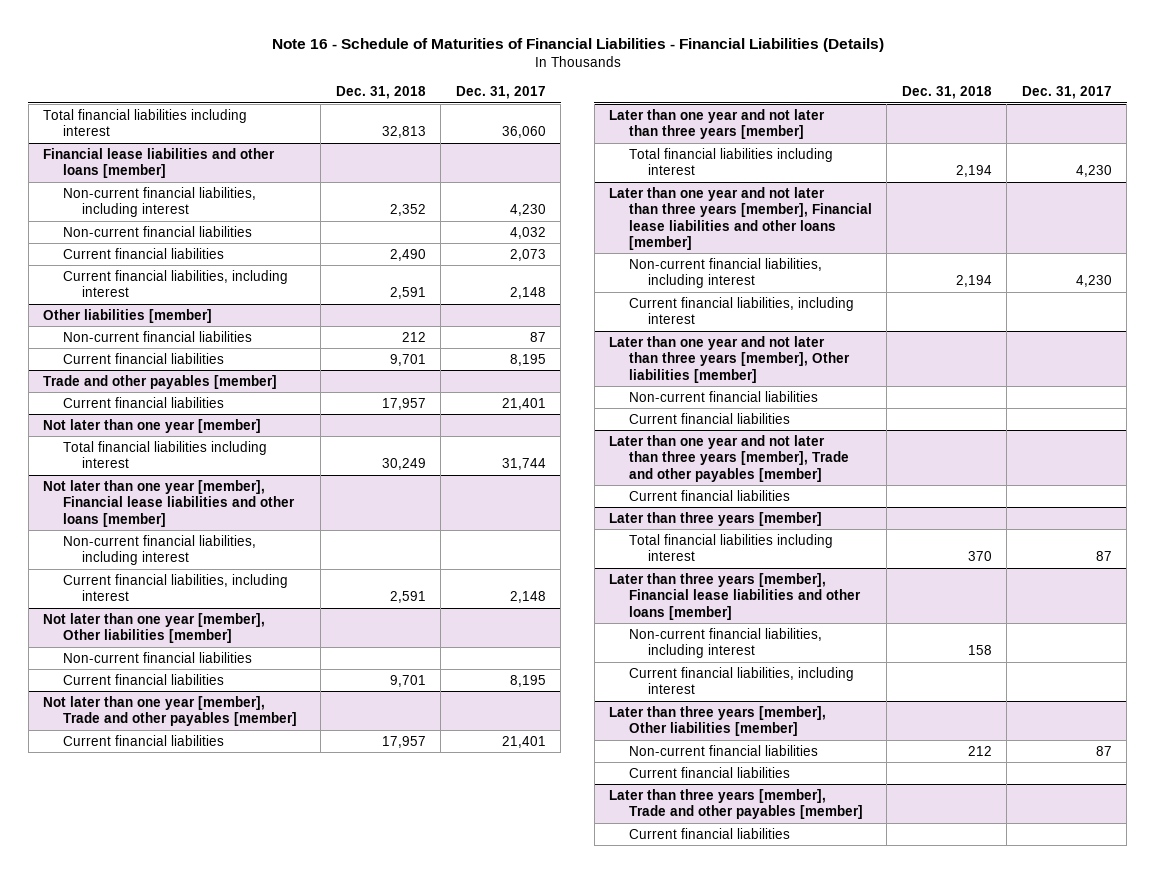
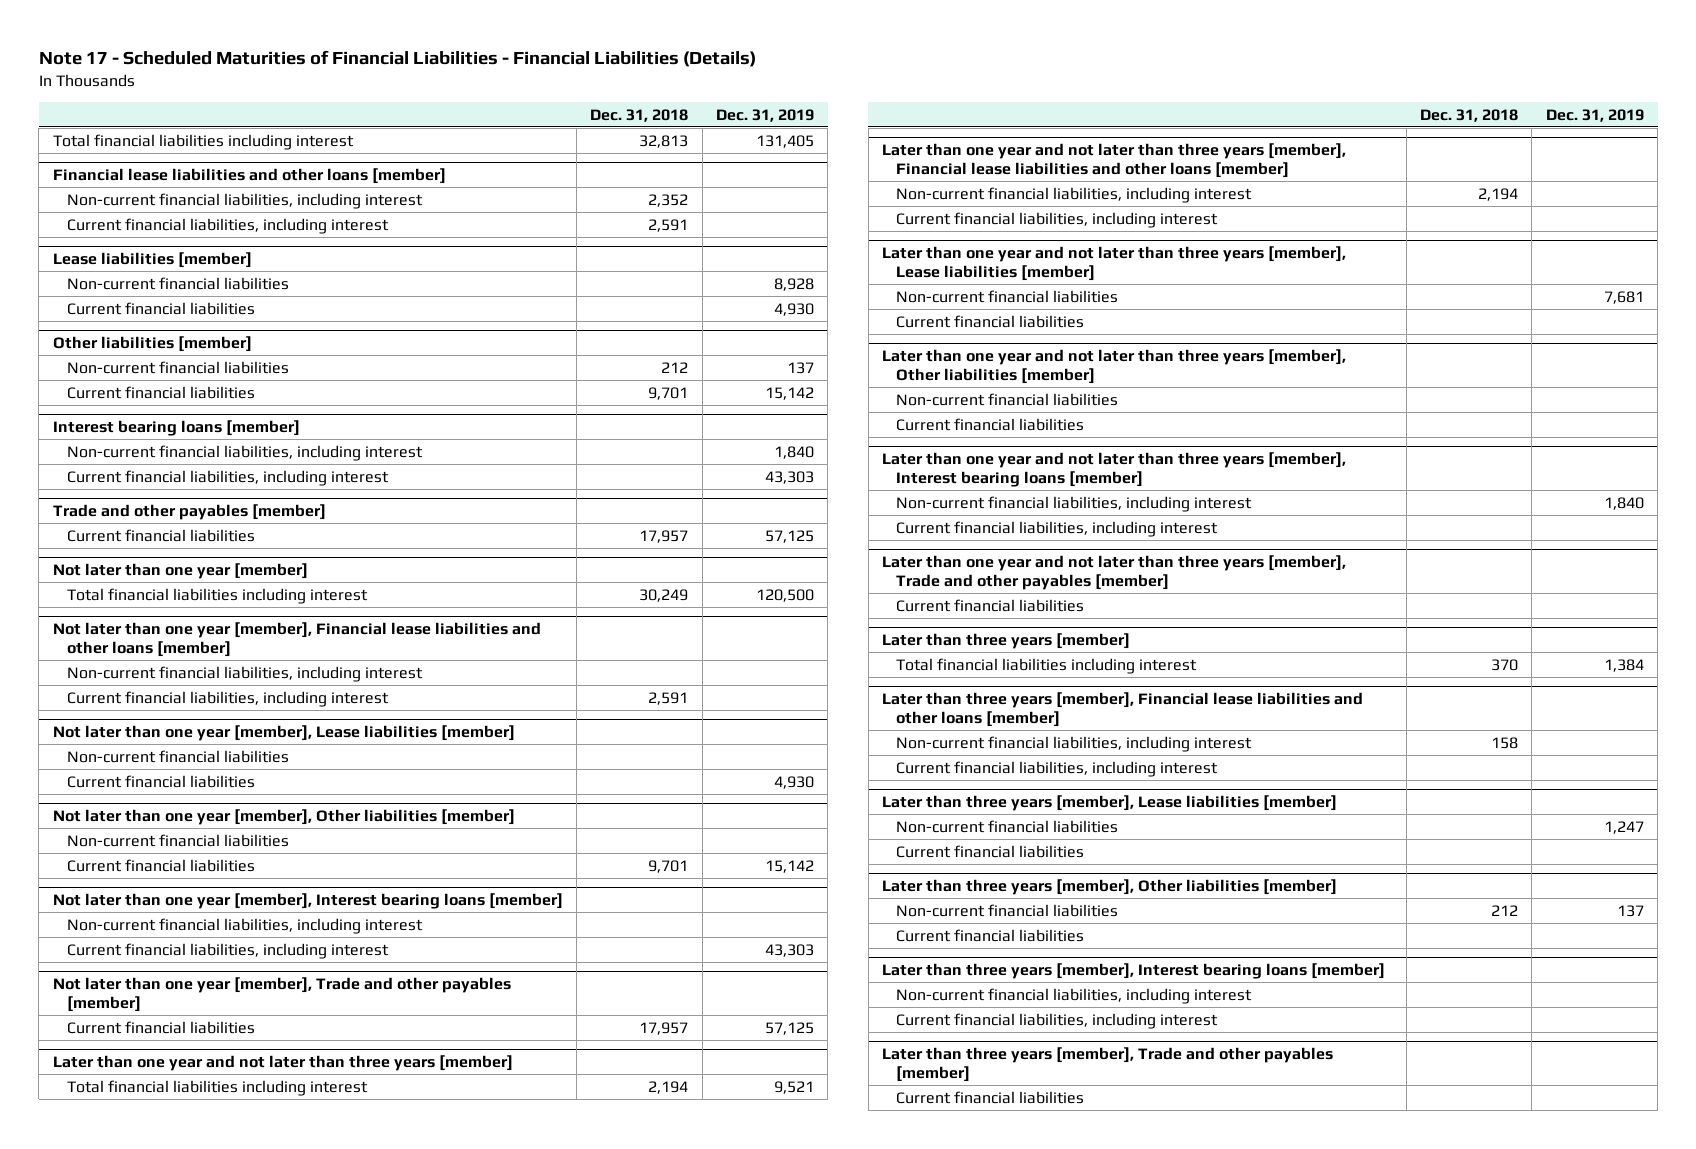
[271,37,884,52] Note 16 - Schedule of Maturities of Financial Liabilities - Financial Liabilities (Details) -> [38,49,756,67] Note 17 - Scheduled Maturities of Financial Liabilities - Financial Liabilities (Details)
[455,86,546,100] Dec. 31, 2017 -> none
none -> [716,108,815,122] Dec. 31, 2019
[62,225,252,237] Non-current financial liabilities -> none
[62,247,224,259] Current financial liabilities -> none
none -> [52,252,252,269] Lease liabilities [member]
none -> [66,276,289,290] Non-current financial liabilities
none -> [66,301,255,315] Current financial liabilities
none -> [52,420,300,437] Interest bearing loans [member]
none -> [66,444,423,461] Non-current financial liabilities, including interest
none -> [66,469,389,486] Current financial liabilities, including interest
none -> [52,725,515,742] Not later than one year [member], Lease liabilities [member]
none -> [66,749,289,763] Non-current financial liabilities
none -> [66,774,255,788] Current financial liabilities
none -> [52,893,563,910] Not later than one year [member], Interest bearing loans [member]
none -> [66,917,423,934] Non-current financial liabilities, including interest
none -> [66,942,389,959] Current financial liabilities, including interest
none -> [882,246,1347,281] Later than one year and not later than three years [member], Lease liabilities [member]
none -> [896,289,1119,303] Non-current financial liabilities
none -> [896,314,1085,328] Current financial liabilities
none -> [882,452,1347,487] Later than one year and not later than three years [member], Interest bearing loans [member]
none -> [896,495,1253,512] Non-current financial liabilities, including interest
none -> [896,520,1219,537] Current financial liabilities, including interest
none -> [882,795,1338,812] Later than three years [member], Lease liabilities [member]
none -> [896,819,1119,833] Non-current financial liabilities
none -> [896,844,1085,858] Current financial liabilities
none -> [882,963,1386,980] Later than three years [member], Interest bearing loans [member]
none -> [896,987,1253,1004] Non-current financial liabilities, including interest
none -> [896,1012,1219,1029] Current financial liabilities, including interest

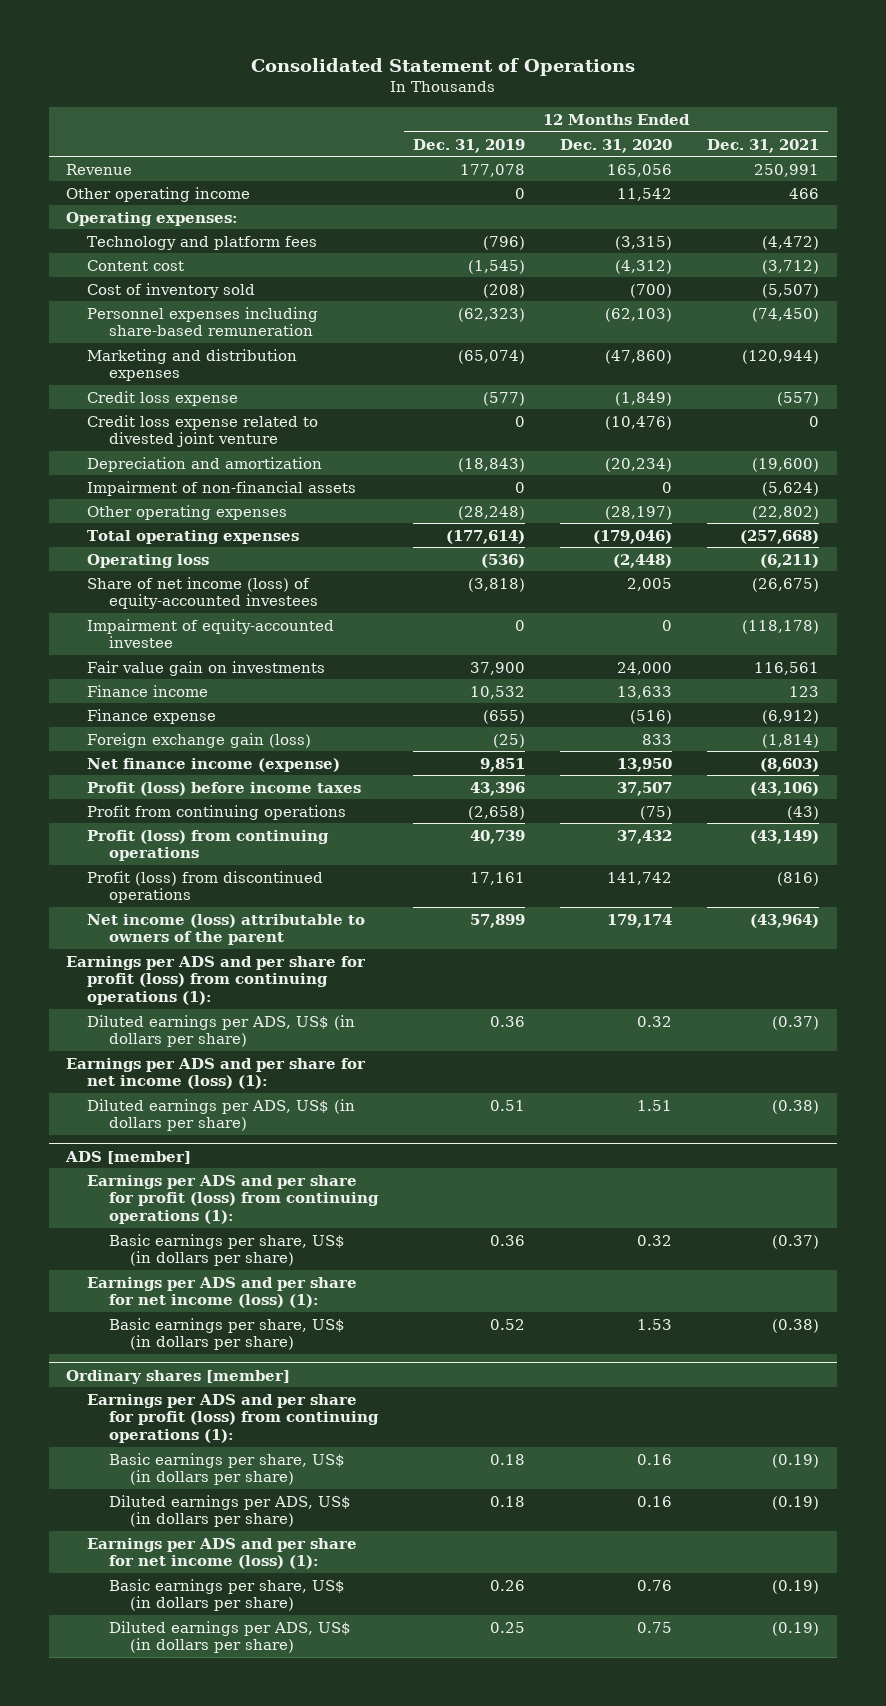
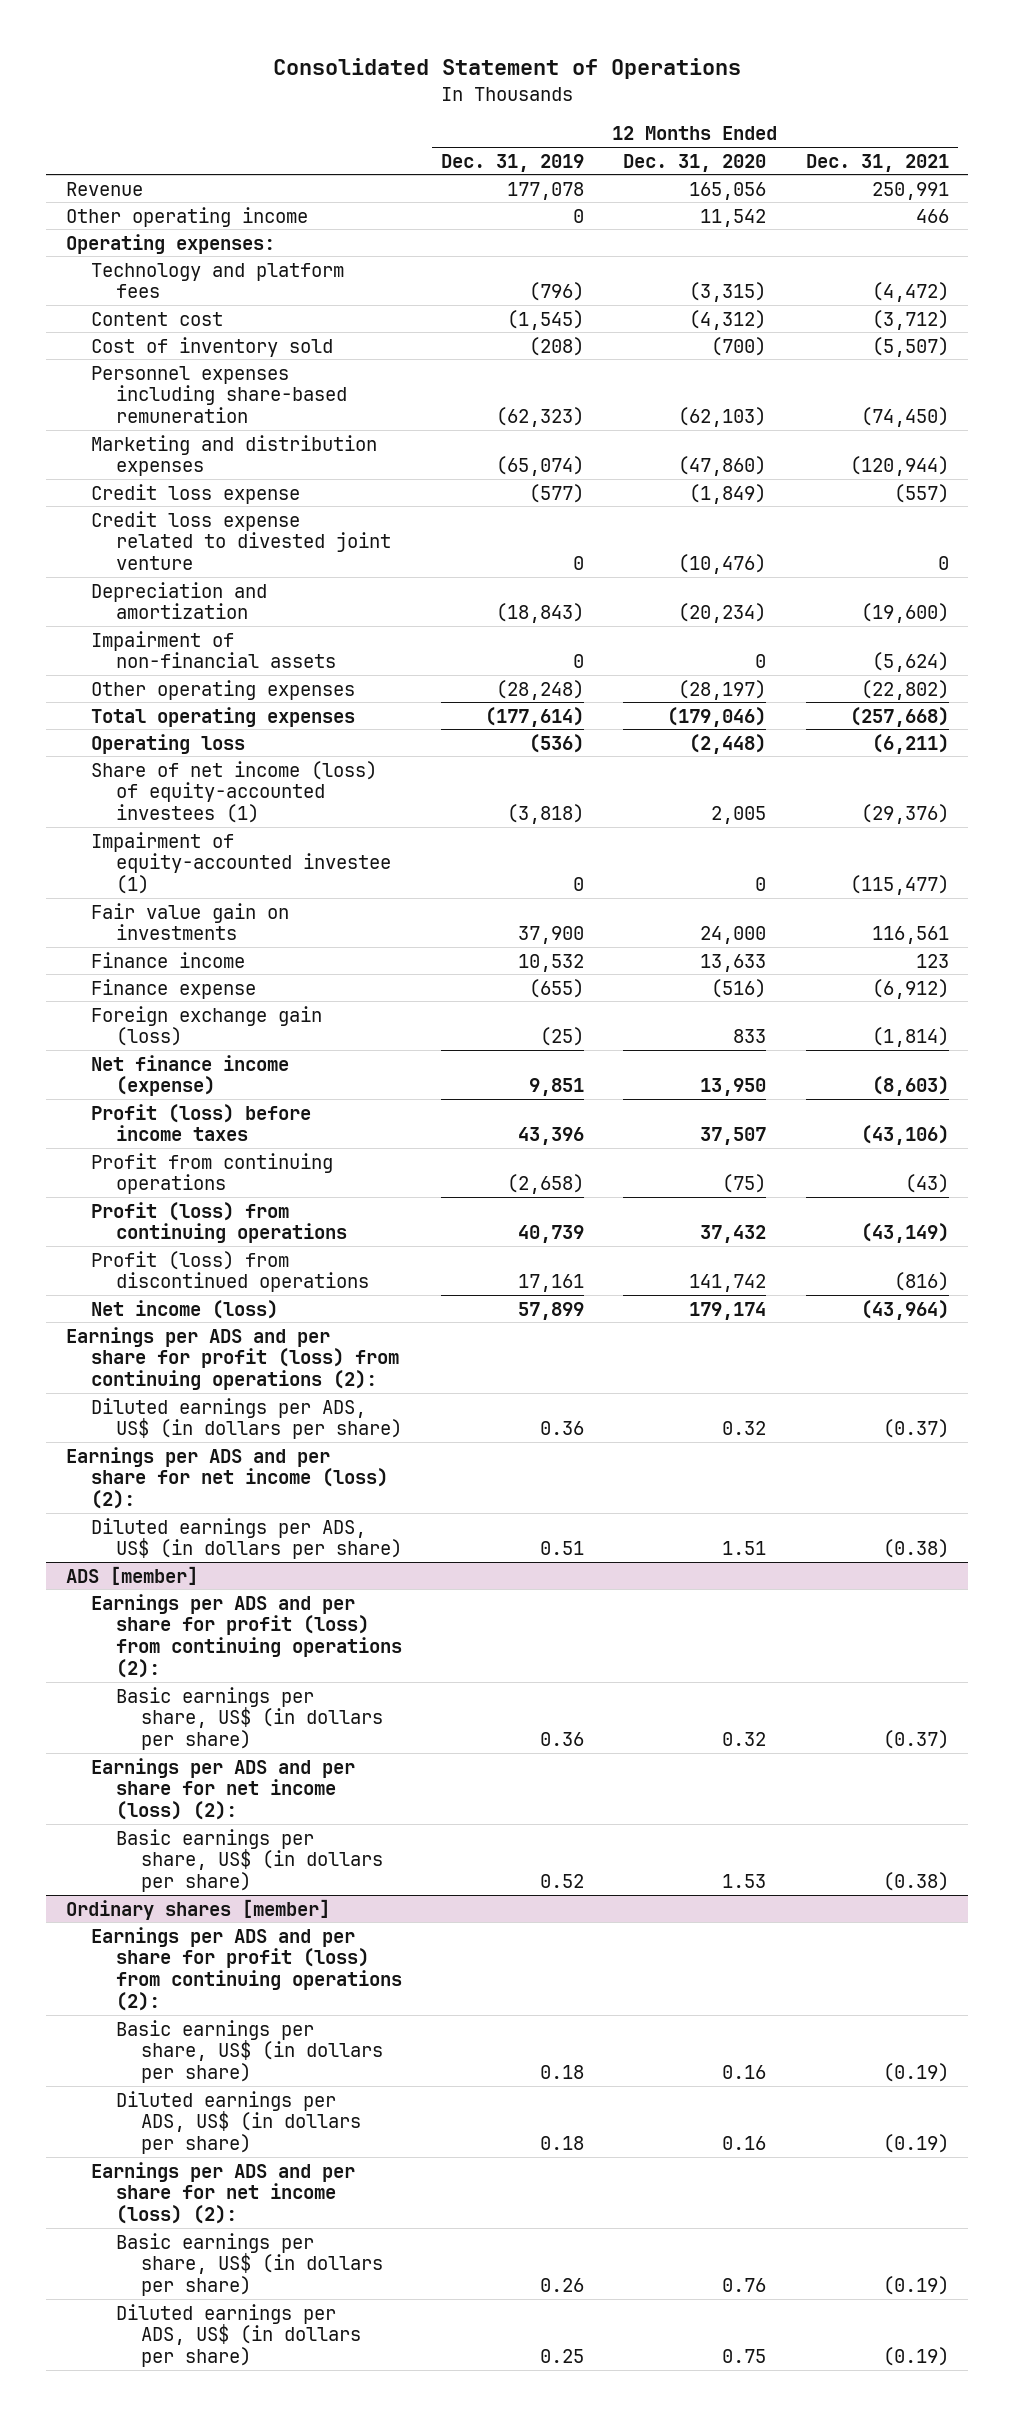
[87,576,318,610] Share of net income (loss) of equity-accounted investees -> [91,760,378,824] Share of net income (loss) of equity-accounted investees (1)
[752,577,820,592] (26,675) -> [860,804,949,825] (29,376)
[87,618,335,649] Impairment of equity-accounted investee -> [91,831,392,895] Impairment of equity-accounted investee (1)
[742,619,820,634] (118,178) -> [849,875,949,896] (115,477)
[87,913,366,946] Net income (loss) attributable to owners of the parent -> [91,1299,279,1319] Net income (loss)
[66,955,367,1006] Earnings per ADS and per share for profit (loss) from continuing operations (1): -> [65,1326,400,1391] Earnings per ADS and per share for profit (loss) from continuing operations (2):
[66,1057,367,1090] Earnings per ADS and per share for net income (loss) (1): -> [65,1446,389,1510] Earnings per ADS and per share for net income (loss) (2):
[87,1174,379,1225] Earnings per ADS and per share for profit (loss) from continuing operations (1): -> [91,1593,403,1679] Earnings per ADS and per share for profit (loss) from continuing operations (2):
[87,1276,358,1309] Earnings per ADS and per share for net income (loss) (1): -> [91,1757,356,1821] Earnings per ADS and per share for net income (loss) (2):
[87,1393,379,1444] Earnings per ADS and per share for profit (loss) from continuing operations (1): -> [91,1926,403,2012] Earnings per ADS and per share for profit (loss) from continuing operations (2):
[87,1537,358,1570] Earnings per ADS and per share for net income (loss) (1): -> [91,2161,356,2225] Earnings per ADS and per share for net income (loss) (2):

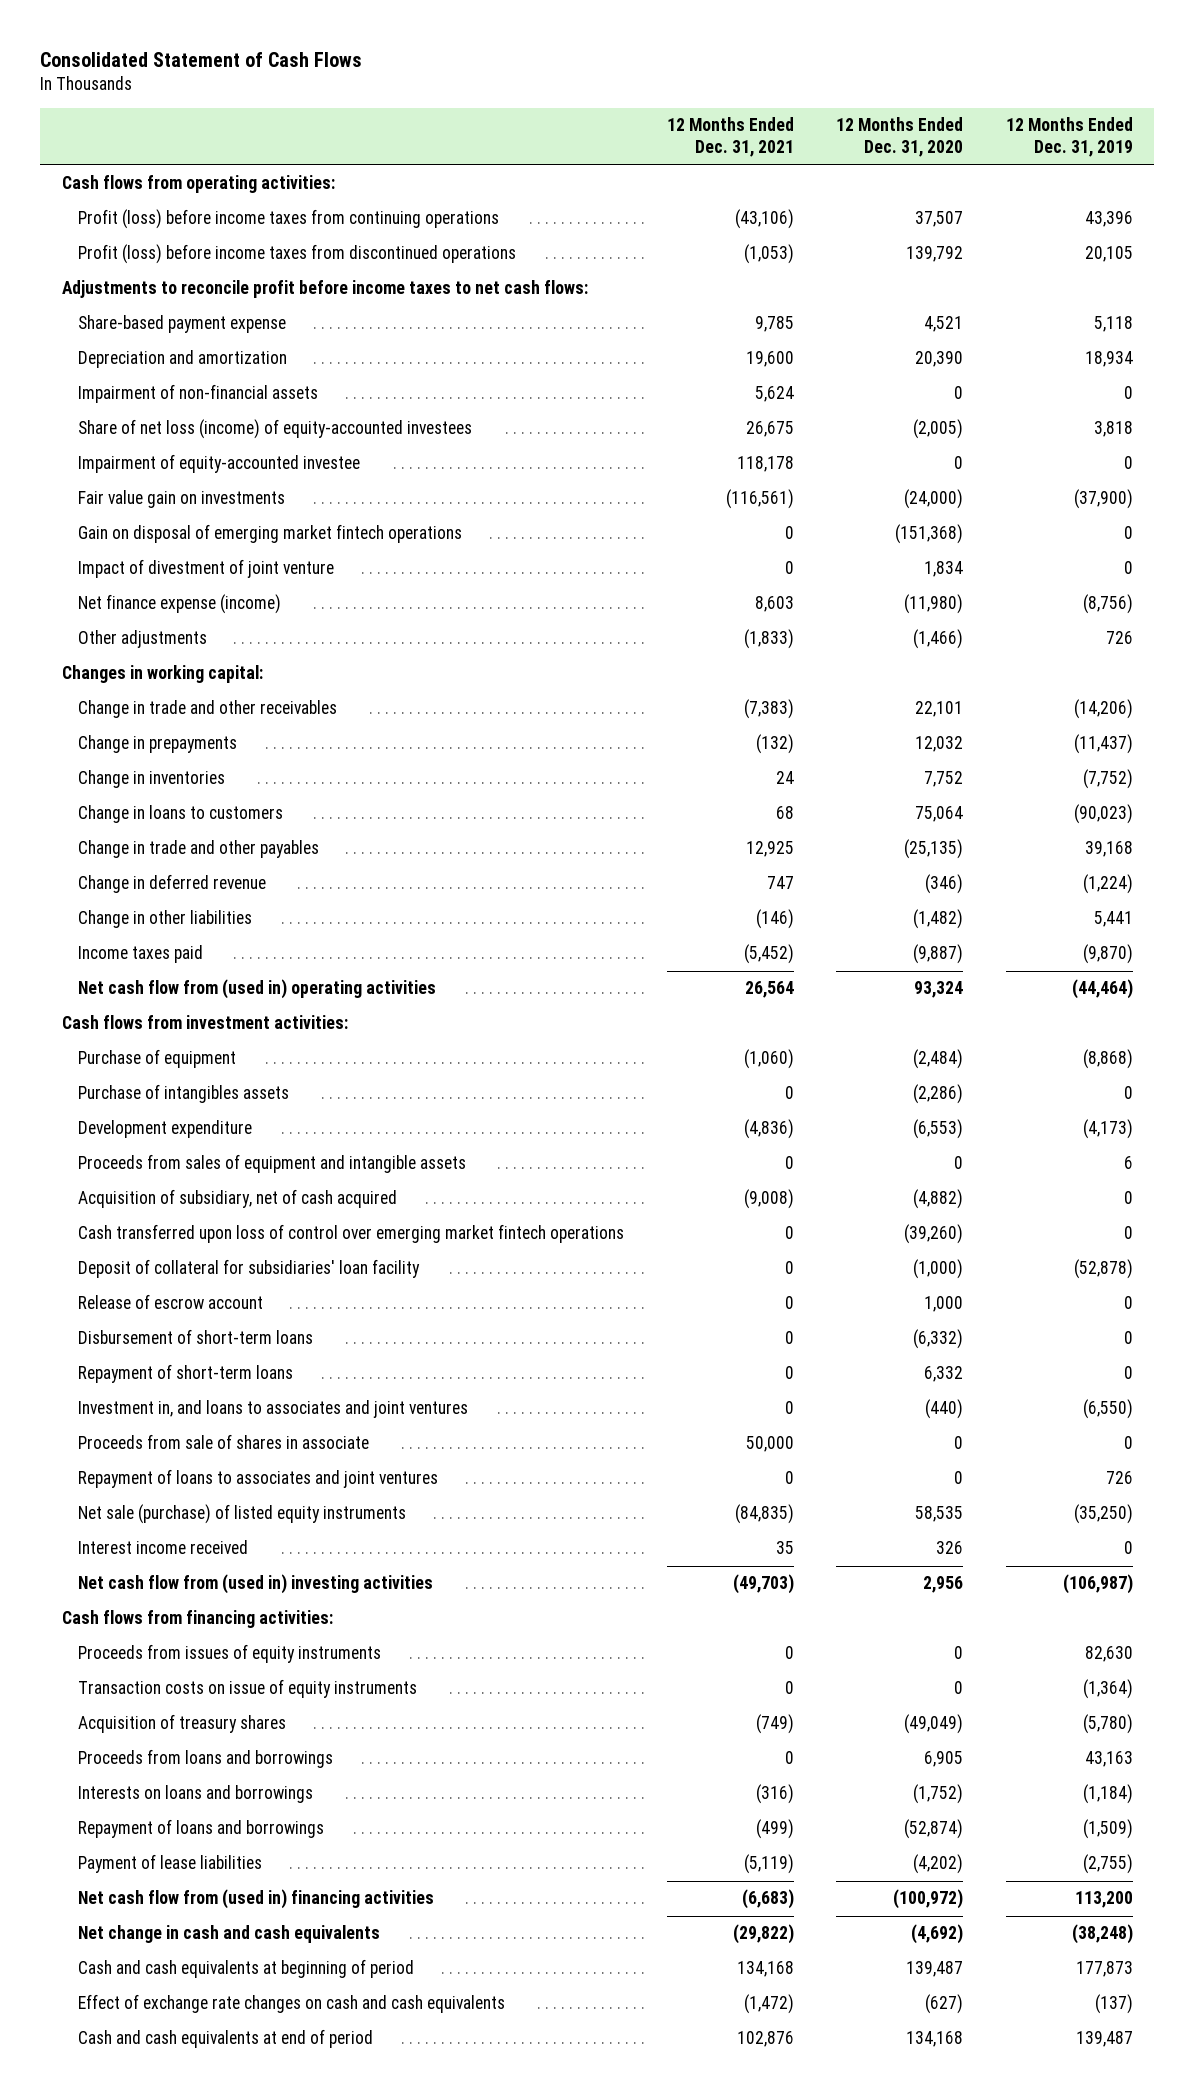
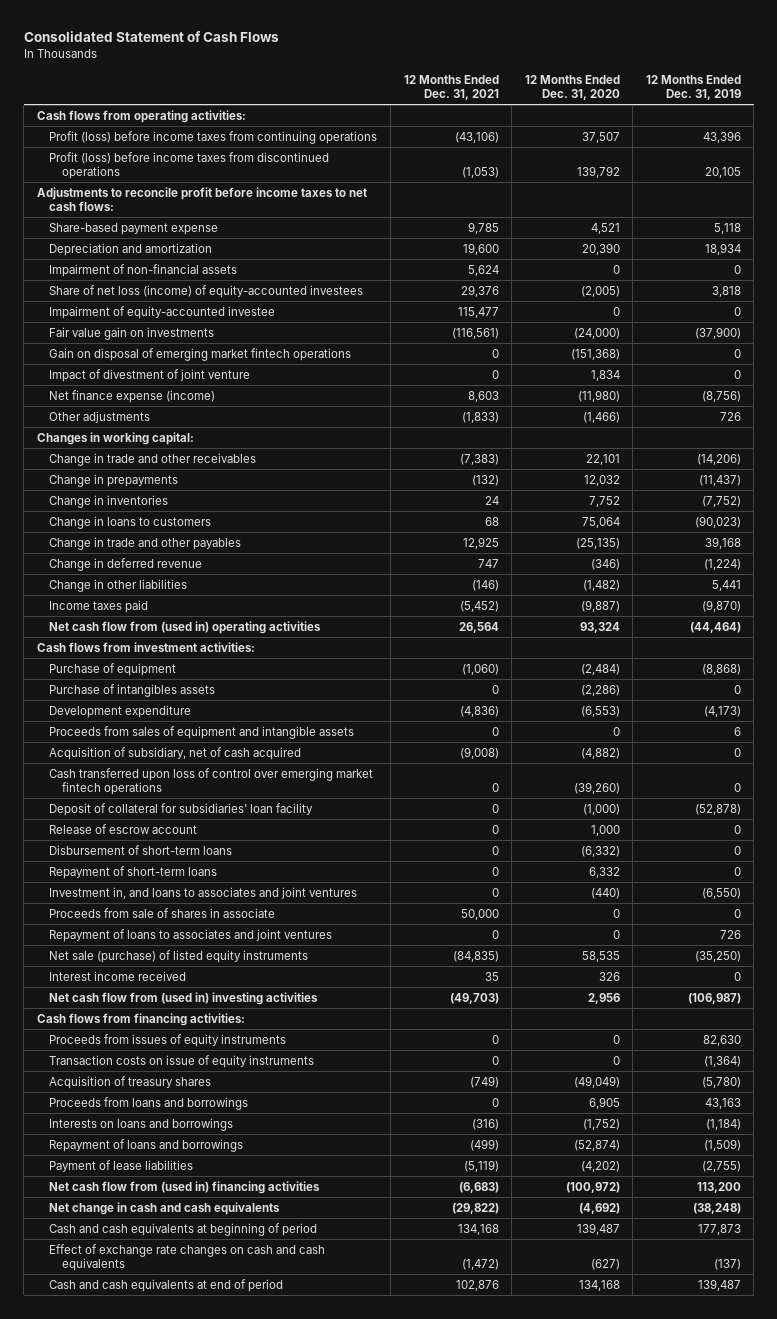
[745,421,794,438] 26,675 -> [460,284,499,297] 29,376
[736,456,794,473] 118,178 -> [457,306,499,318] 115,477

